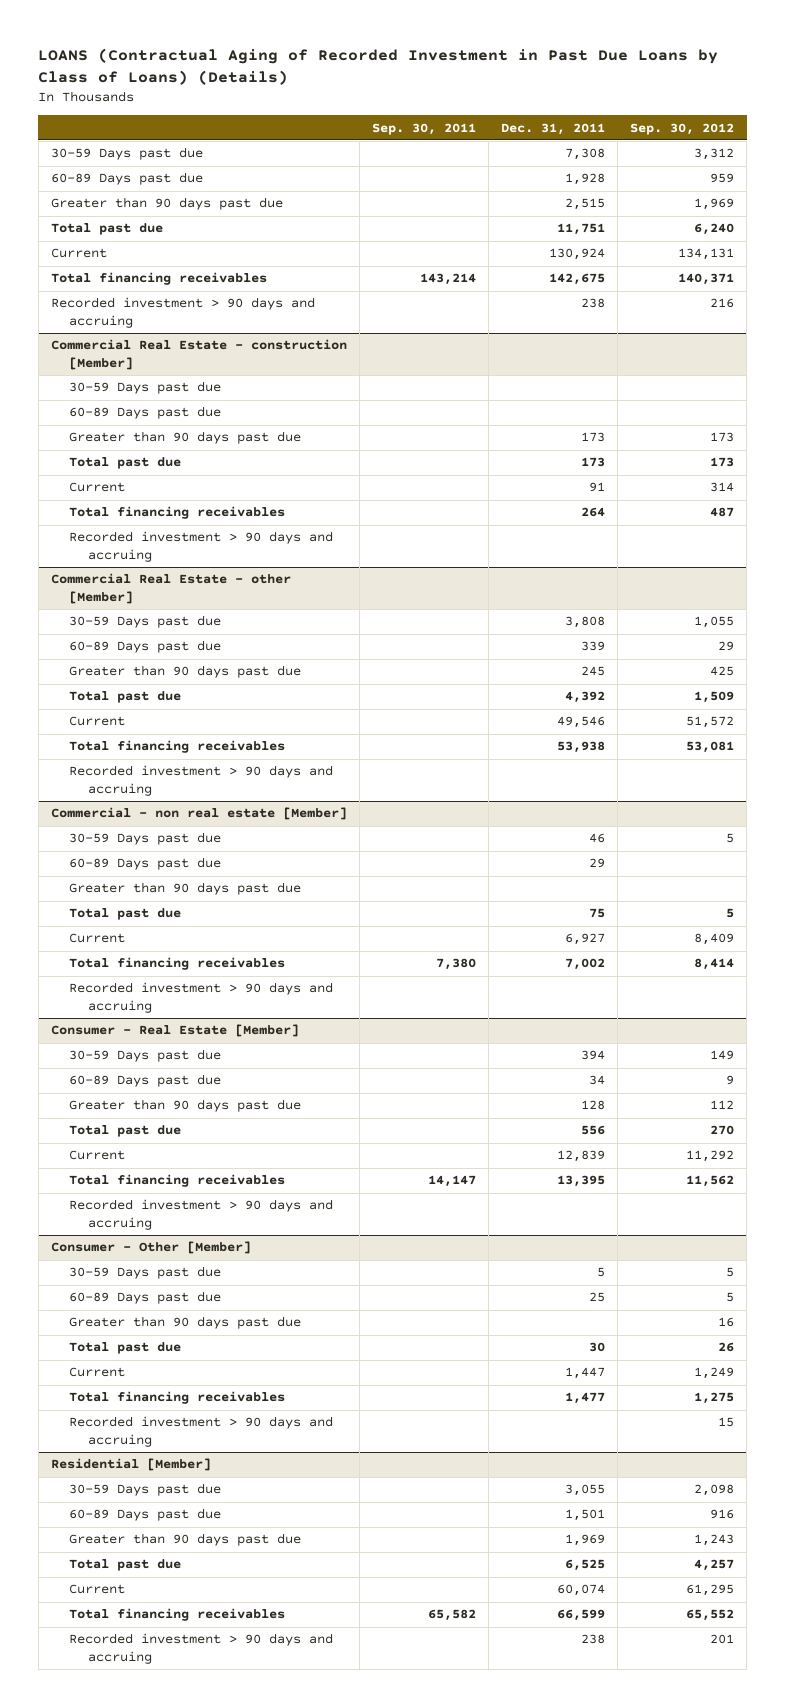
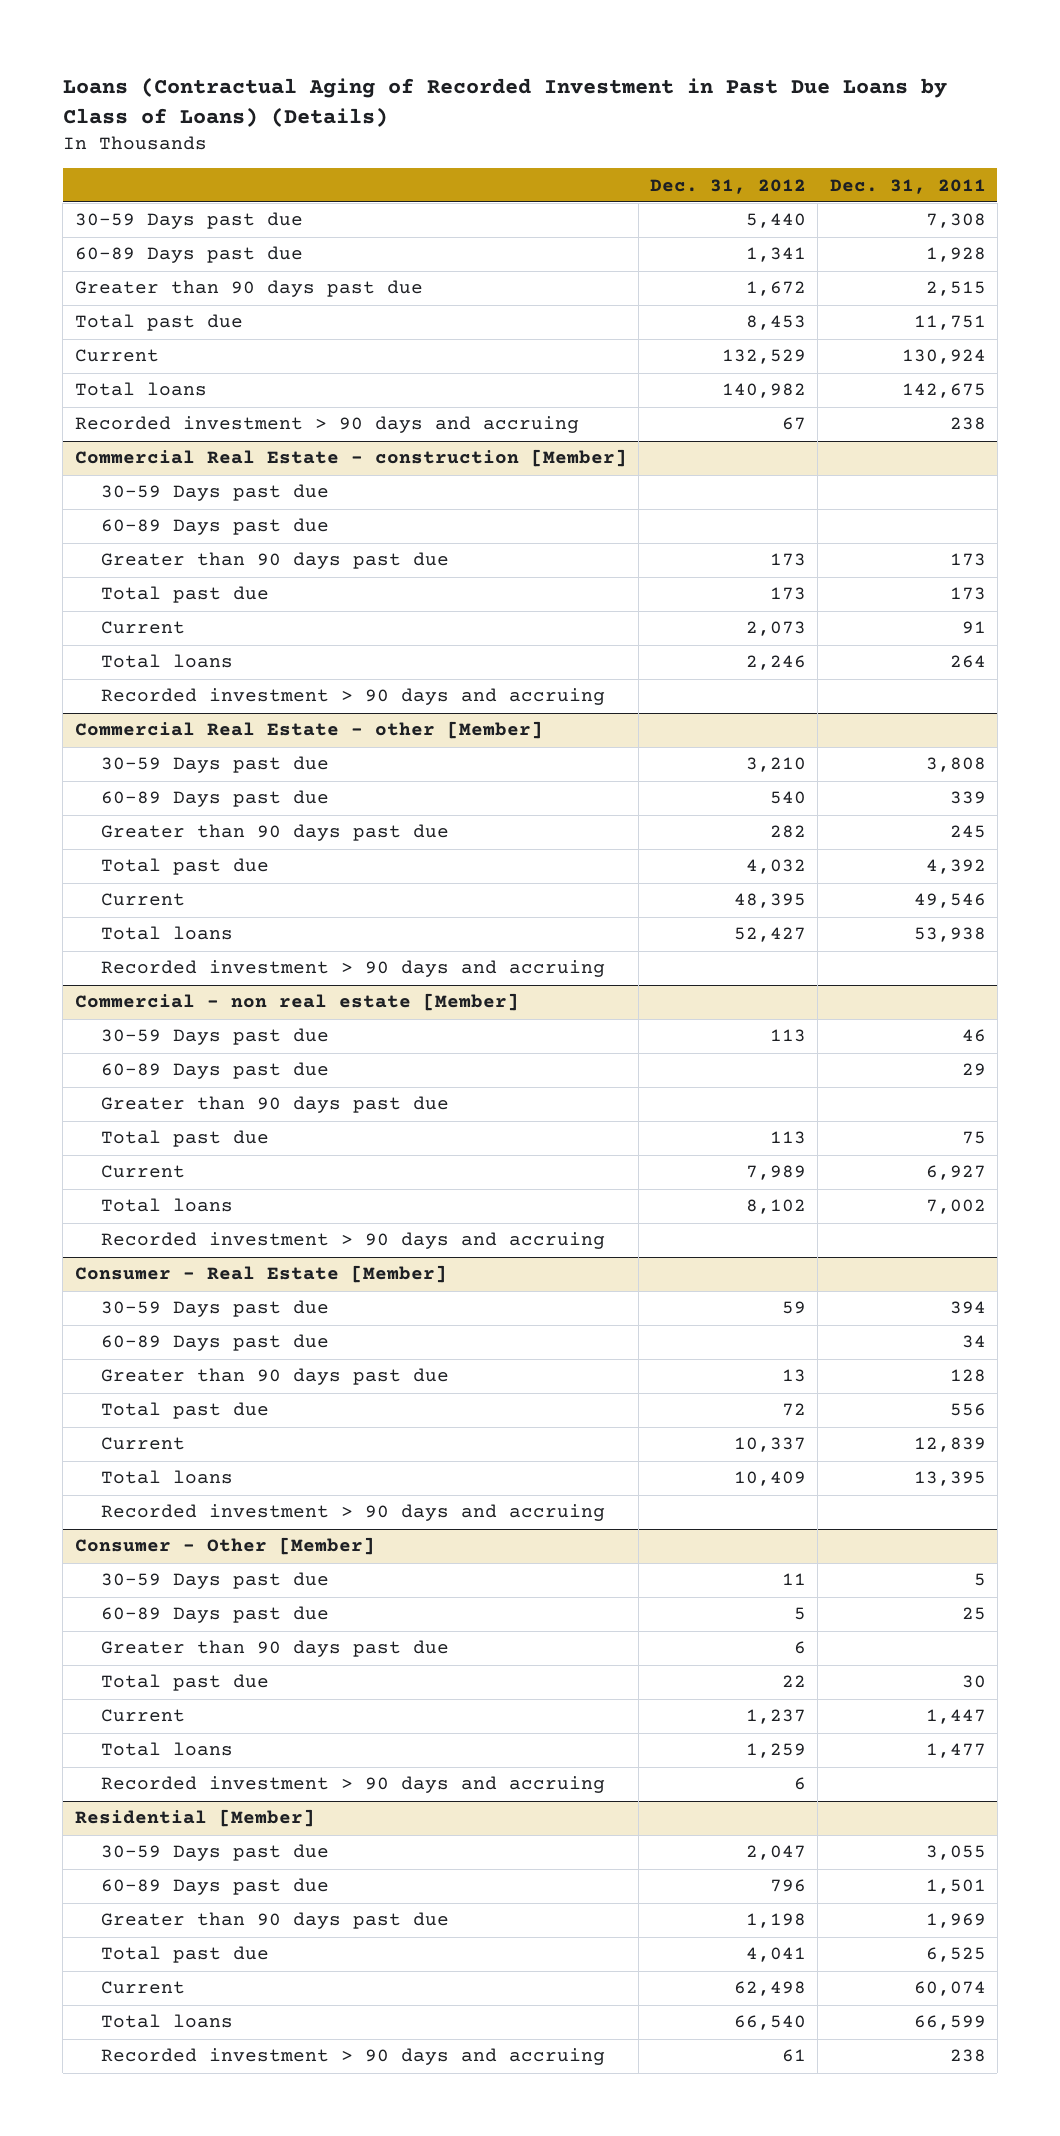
[38,48,719,85] LOANS (Contractual Aging of Recorded Investment in Past Due Loans by Class of Loans) (Details) -> [62,76,947,127] Loans (Contractual Aging of Recorded Investment in Past Due Loans by Class of Loans) (Details)
[371,122,476,135] Sep. 30, 2011 -> none
[630,122,735,135] Sep. 30, 2012 -> none
none -> [650,178,807,194] Dec. 31, 2012
[50,272,267,286] Total financing receivables -> [74,382,207,397] Total loans
[69,506,286,520] Total financing receivables -> [100,654,233,669] Total loans
[69,740,286,754] Total financing receivables -> [100,926,233,941] Total loans
[69,957,286,971] Total financing receivables -> [100,1198,233,1213] Total loans
[69,1174,286,1188] Total financing receivables -> [100,1470,233,1485] Total loans
[69,1391,286,1405] Total financing receivables -> [100,1742,233,1757] Total loans
[69,1608,286,1622] Total financing receivables -> [100,2014,233,2029] Total loans

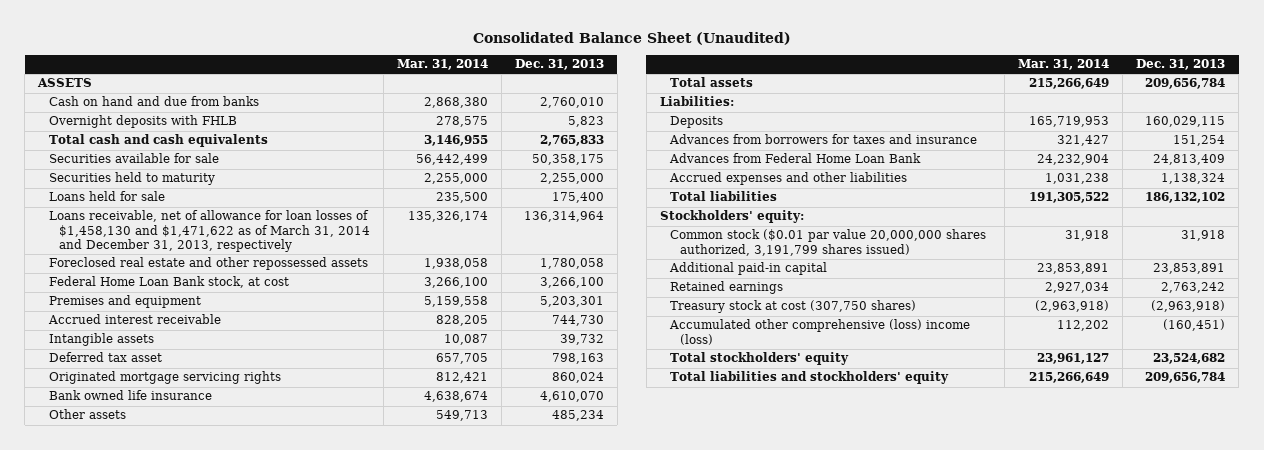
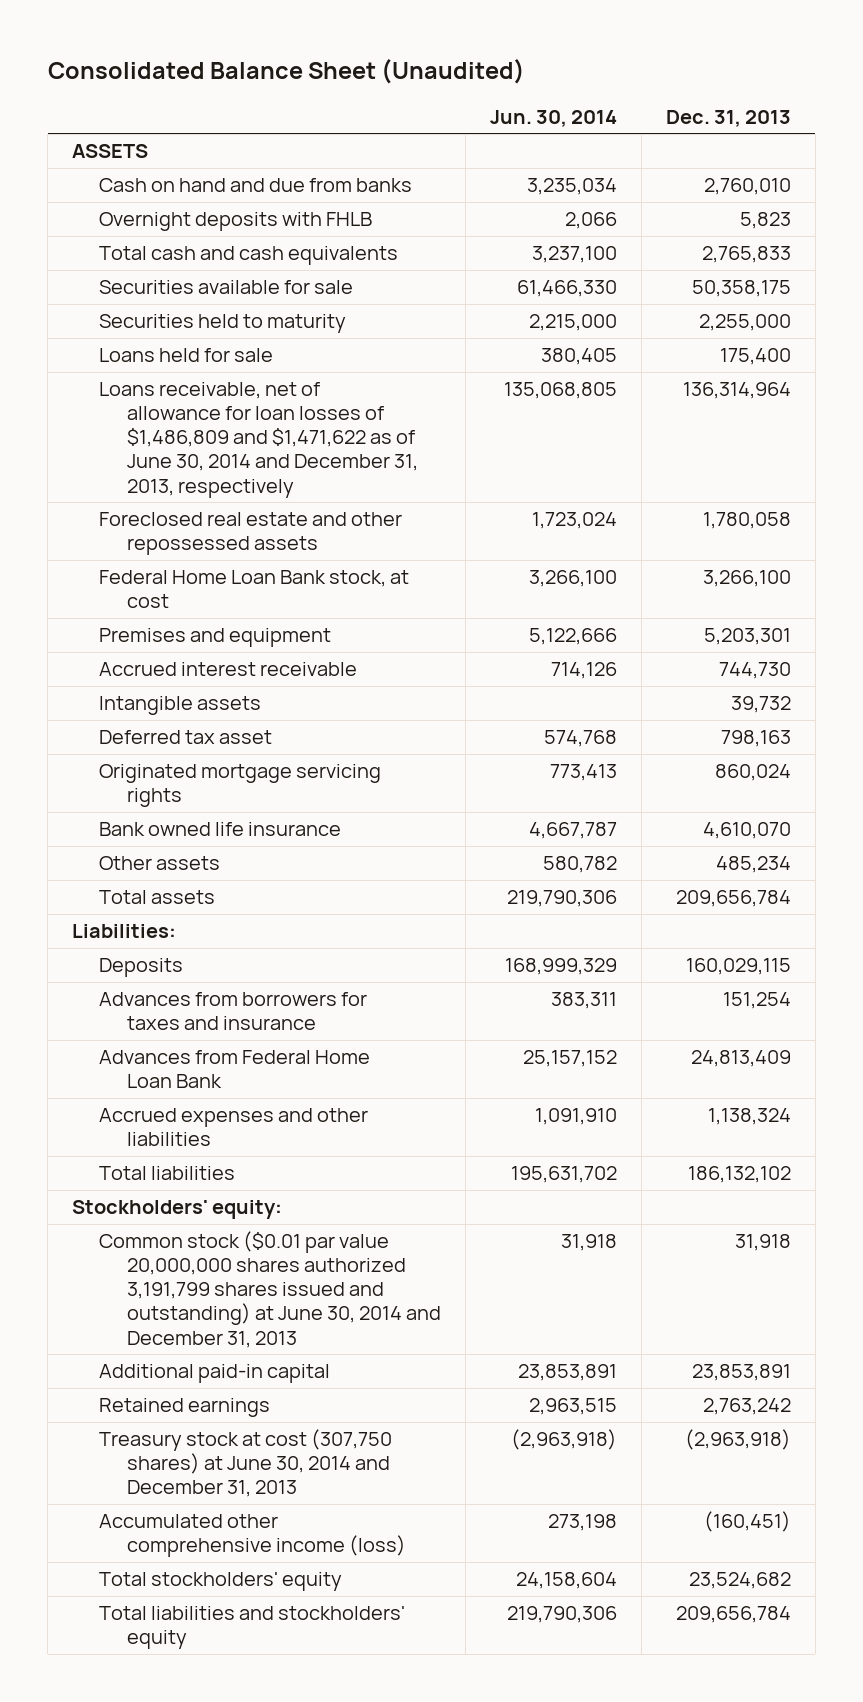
[396,59,488,71] Mar. 31, 2014 -> none
none -> [489,109,617,127] Jun. 30, 2014
[48,210,370,253] Loans receivable, net of allowance for loan losses of $1,458,130 and $1,471,622 as of March 31, 2014 and December 31, 2013, respectively -> [99,382,418,498] Loans receivable, net of allowance for loan losses of $1,486,809 and $1,471,622 as of June 30, 2014 and December 31, 2013, respectively
[670,229,987,256] Common stock ($0.01 par value 20,000,000 shares authorized, 3,191,799 shares issued) -> [99,1231,441,1348] Common stock ($0.01 par value 20,000,000 shares authorized 3,191,799 shares issued and outstanding) at June 30, 2014 and December 31, 2013
[670,300,917,314] Treasury stock at cost (307,750 shares) -> [99,1429,393,1498] Treasury stock at cost (307,750 shares) at June 30, 2014 and December 31, 2013
[669,319,971,345] Accumulated other comprehensive (loss) income (loss) -> [99,1514,406,1558] Accumulated other comprehensive income (loss)

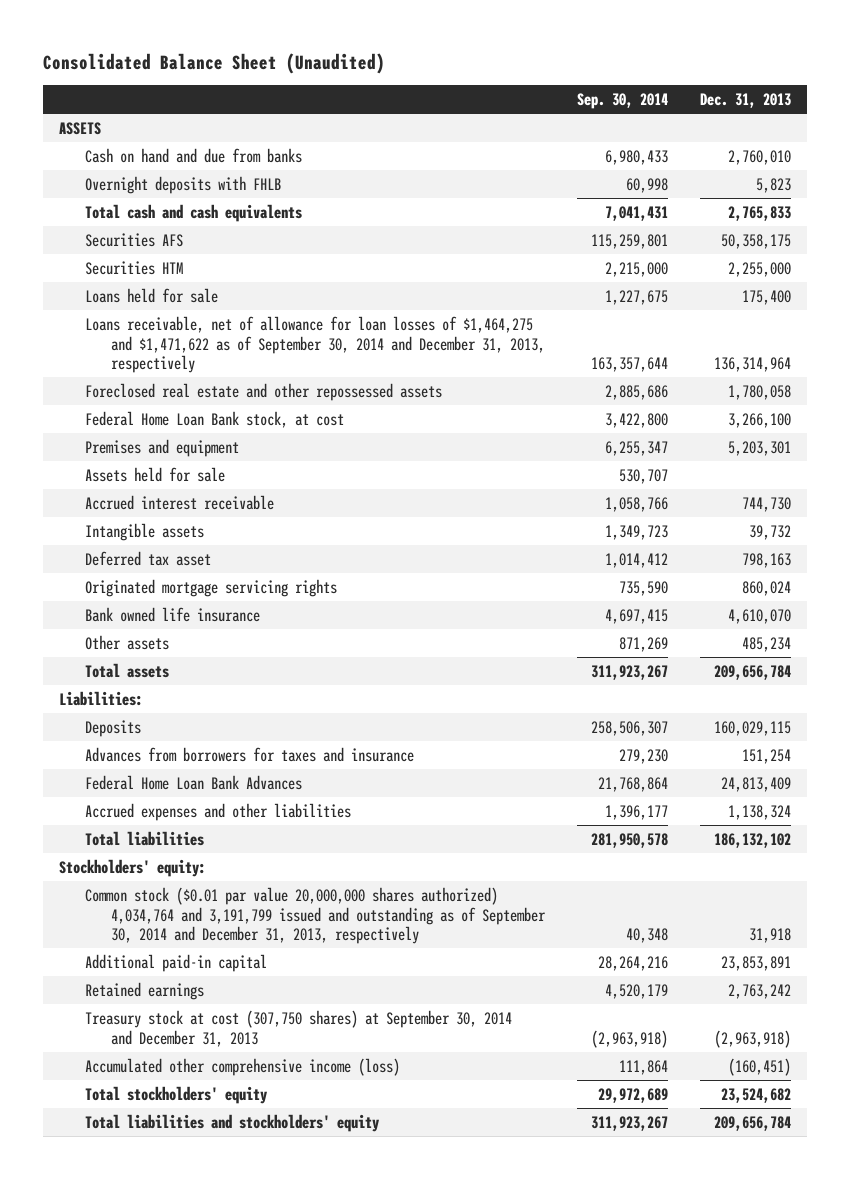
[489,109,617,127] Jun. 30, 2014 -> none
none -> [577,93,669,110] Sep. 30, 2014
[99,280,354,295] Securities available for sale -> [84,232,183,247] Securities AFS
[99,314,347,334] Securities held to maturity -> [84,260,183,275] Securities HTM
[99,382,418,498] Loans receivable, net of allowance for loan losses of $1,486,809 and $1,471,622 as of June 30, 2014 and December 31, 2013, respectively -> [84,315,546,374] Loans receivable, net of allowance for loan losses of $1,464,275 and $1,471,622 as of September 30, 2014 and December 31, 2013, respectively
none -> [84,466,225,482] Assets held for sale
[99,1050,371,1089] Advances from Federal Home Loan Bank -> [84,774,302,790] Federal Home Loan Bank Advances
[99,1231,441,1348] Common stock ($0.01 par value 20,000,000 shares authorized 3,191,799 shares issued and outstanding) at June 30, 2014 and December 31, 2013 -> [84,886,547,945] Common stock ($0.01 par value 20,000,000 shares authorized) 4,034,764 and 3,191,799 issued and outstanding as of September 30, 2014 and December 31, 2013, respectively
[99,1429,393,1498] Treasury stock at cost (307,750 shares) at June 30, 2014 and December 31, 2013 -> [84,1009,512,1047] Treasury stock at cost (307,750 shares) at September 30, 2014 and December 31, 2013

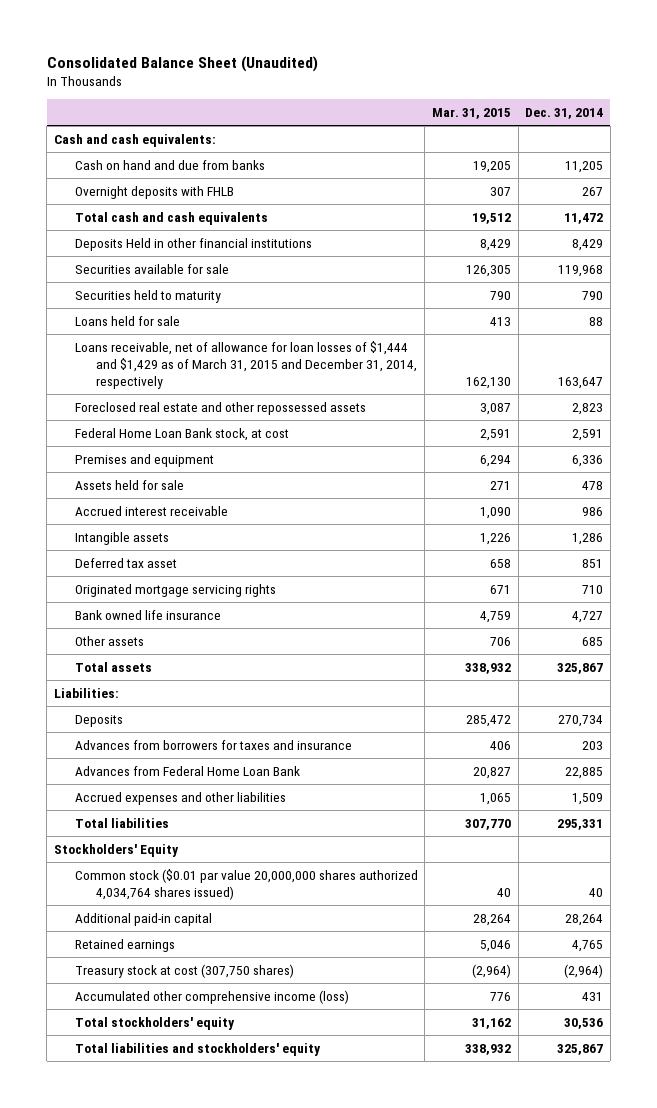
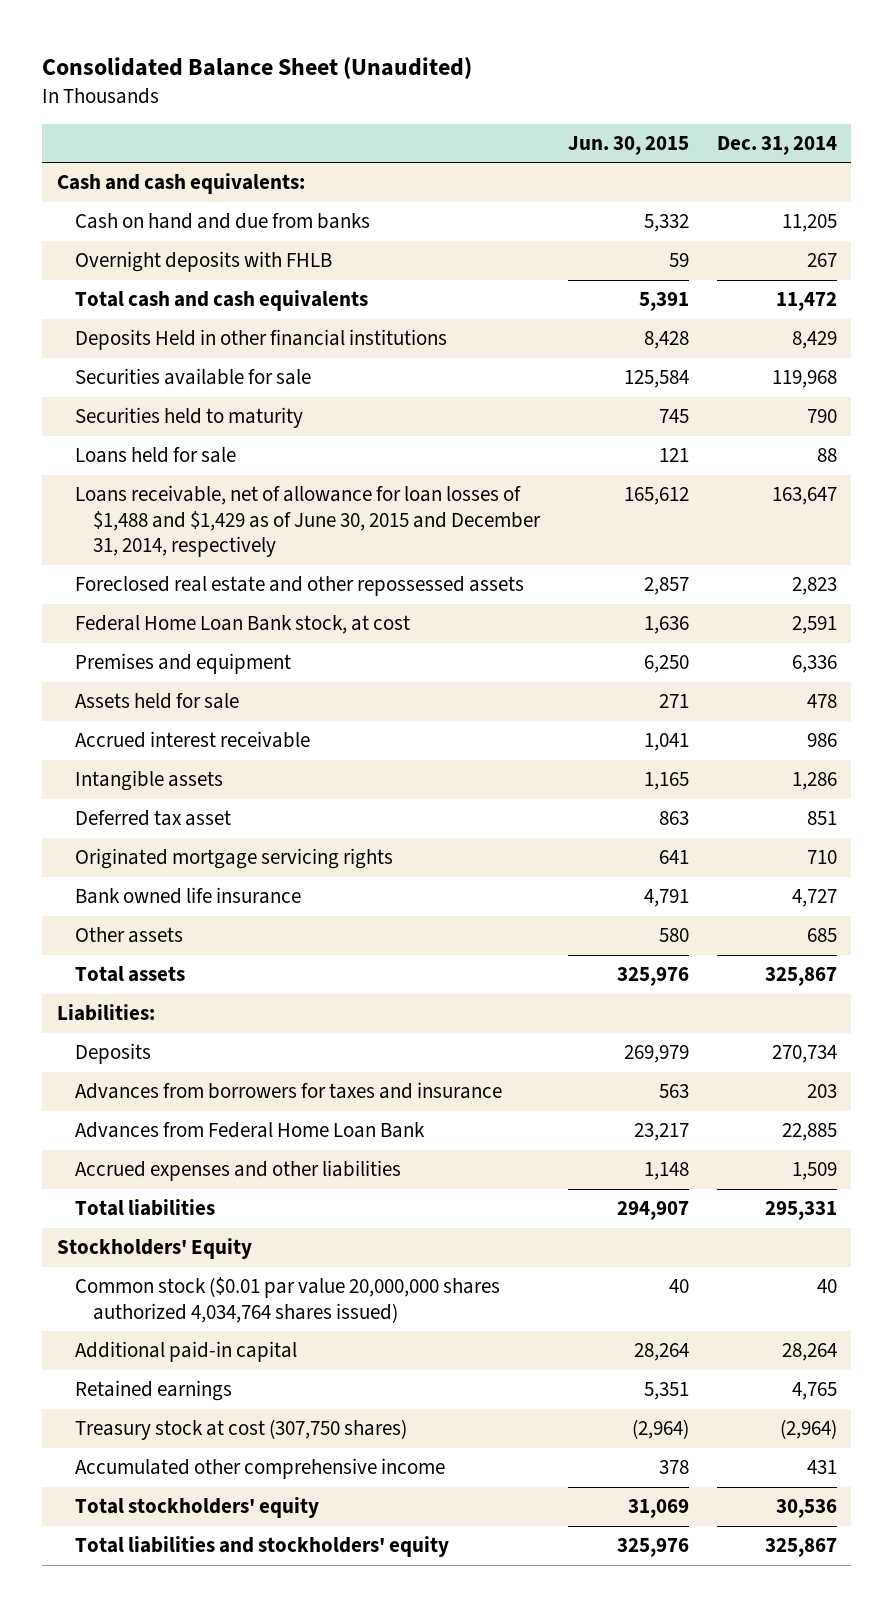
[432,108,512,120] Mar. 31, 2015 -> none
none -> [568,136,690,156] Jun. 30, 2015
[74,340,417,389] Loans receivable, net of allowance for loan losses of $1,444 and $1,429 as of March 31, 2015 and December 31, 2014, respectively -> [74,485,541,558] Loans receivable, net of allowance for loan losses of $1,488 and $1,429 as of June 30, 2015 and December 31, 2014, respectively
[74,989,349,1004] Accumulated other comprehensive income (loss) -> [74,1458,445,1480] Accumulated other comprehensive income

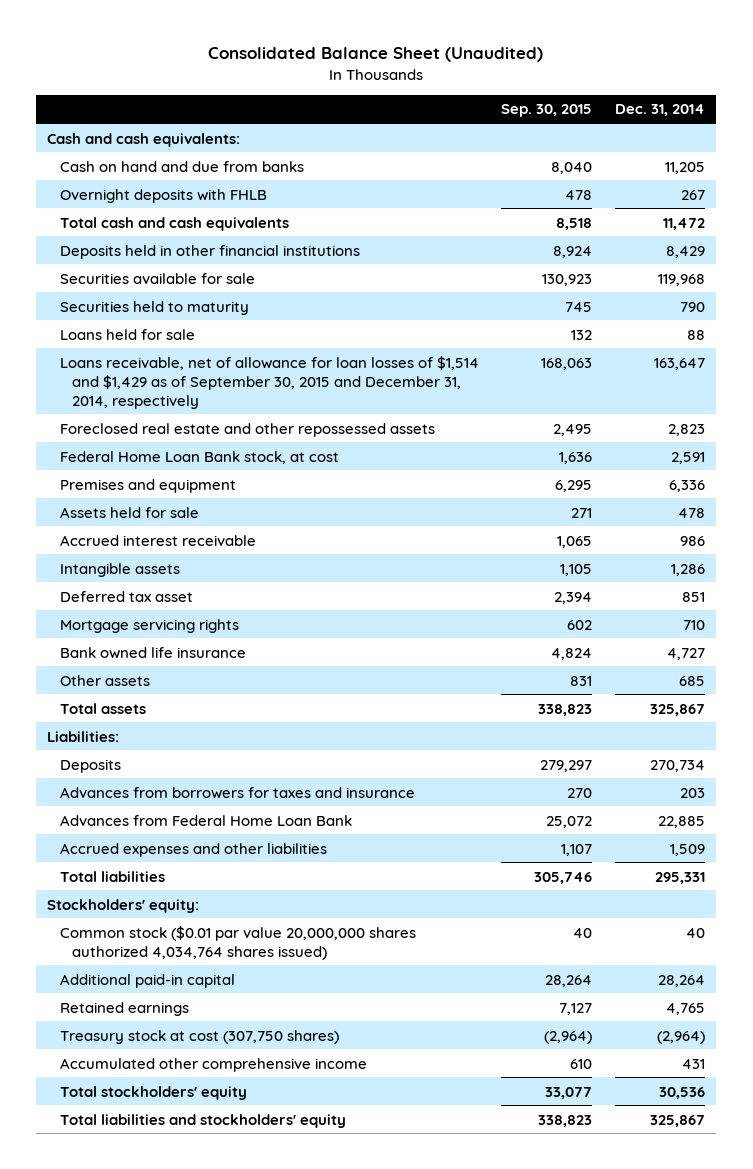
[568,136,690,156] Jun. 30, 2015 -> none
none -> [501,104,593,118] Sep. 30, 2015
[74,329,447,351] Deposits Held in other financial institutions -> [59,244,360,259] Deposits held in other financial institutions
[74,485,541,558] Loans receivable, net of allowance for loan losses of $1,488 and $1,429 as of June 30, 2015 and December 31, 2014, respectively -> [59,355,479,409] Loans receivable, net of allowance for loan losses of $1,514 and $1,429 as of September 30, 2015 and December 31, 2014, respectively
[74,848,393,870] Originated mortgage servicing rights -> [59,618,239,633] Mortgage servicing rights
[56,1238,252,1260] Stockholders' Equity -> [47,898,200,913] Stockholders' equity:

